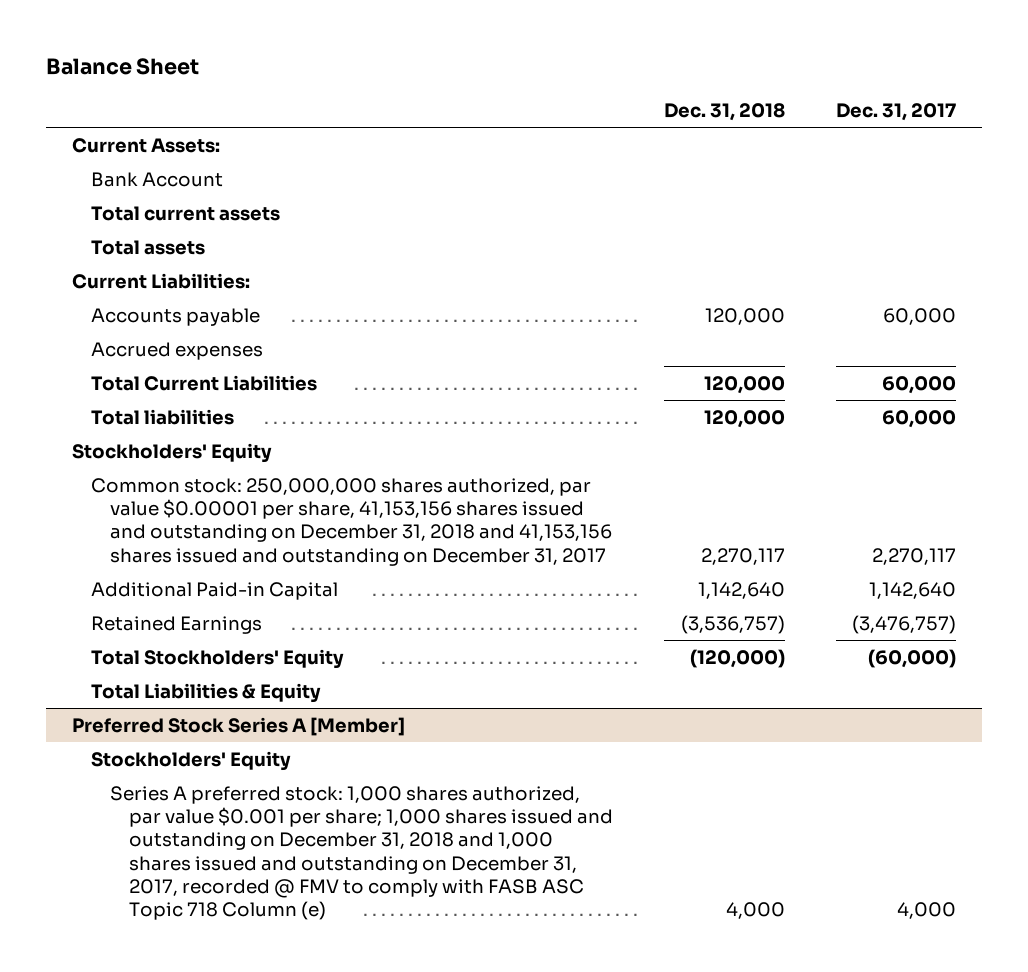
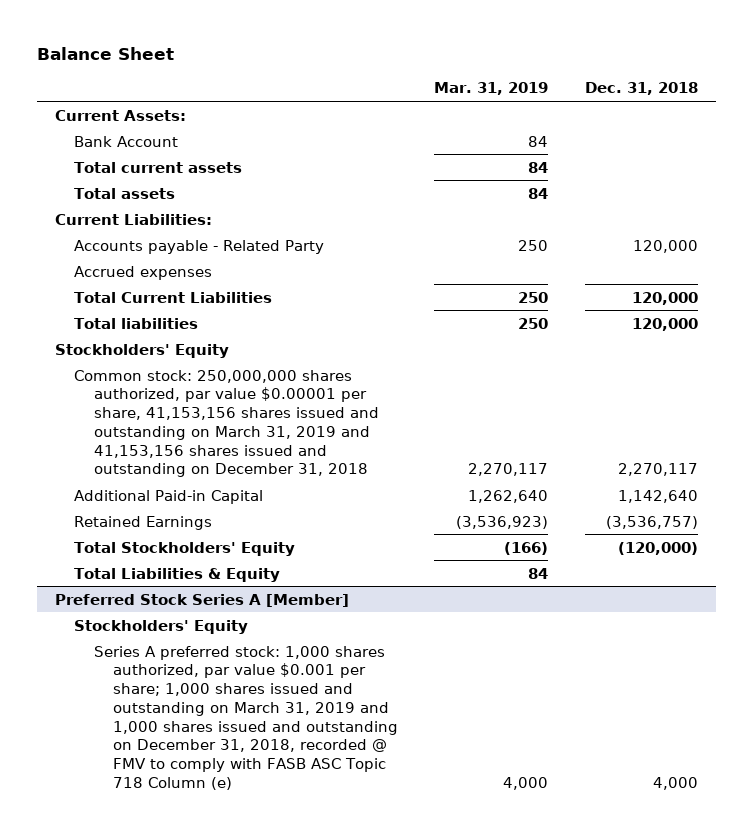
[836,102,957,121] Dec. 31, 2017 -> none
none -> [434,82,549,96] Mar. 31, 2019
[90,307,260,326] Accounts payable -> [74,239,325,254] Accounts payable - Related Party
[90,477,612,566] Common stock: 250,000,000 shares authorized, par value $0.00001 per share, 41,153,156 shares issued and outstanding on December 31, 2018 and 41,153,156 shares issued and outstanding on December 31, 2017 -> [74,369,379,478] Common stock: 250,000,000 shares authorized, par value $0.00001 per share, 41,153,156 shares issued and outstanding on March 31, 2019 and 41,153,156 shares issued and outstanding on December 31, 2018
[109,785,613,921] Series A preferred stock: 1,000 shares authorized, par value $0.001 per share; 1,000 shares issued and outstanding on December 31, 2018 and 1,000 shares issued and outstanding on December 31, 2017, recorded @ FMV to comply with FASB ASC Topic 718 Column (e) -> [93,645,398,790] Series A preferred stock: 1,000 shares authorized, par value $0.001 per share; 1,000 shares issued and outstanding on March 31, 2019 and 1,000 shares issued and outstanding on December 31, 2018, recorded @ FMV to comply with FASB ASC Topic 718 Column (e)

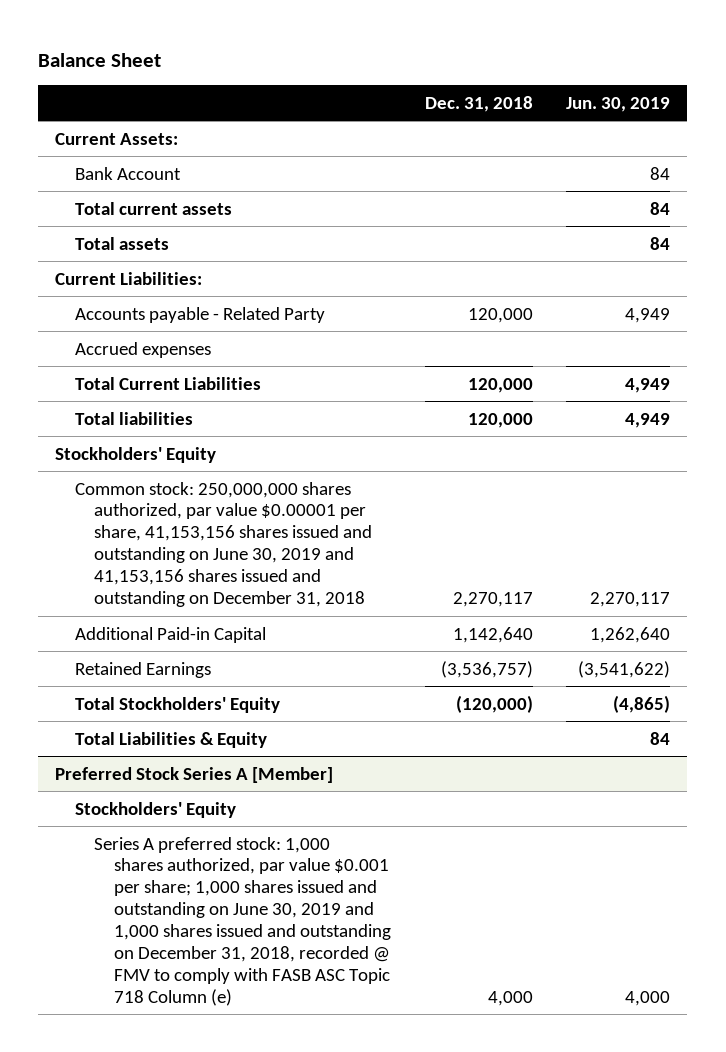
[434,82,549,96] Mar. 31, 2019 -> none
none -> [566,96,671,112] Jun. 30, 2019
[74,369,379,478] Common stock: 250,000,000 shares authorized, par value $0.00001 per share, 41,153,156 shares issued and outstanding on March 31, 2019 and 41,153,156 shares issued and outstanding on December 31, 2018 -> [74,481,373,607] Common stock: 250,000,000 shares authorized, par value $0.00001 per share, 41,153,156 shares issued and outstanding on June 30, 2019 and 41,153,156 shares issued and outstanding on December 31, 2018
[93,645,398,790] Series A preferred stock: 1,000 shares authorized, par value $0.001 per share; 1,000 shares issued and outstanding on March 31, 2019 and 1,000 shares issued and outstanding on December 31, 2018, recorded @ FMV to comply with FASB ASC Topic 718 Column (e) -> [94,836,391,1006] Series A preferred stock: 1,000 shares authorized, par value $0.001 per share; 1,000 shares issued and outstanding on June 30, 2019 and 1,000 shares issued and outstanding on December 31, 2018, recorded @ FMV to comply with FASB ASC Topic 718 Column (e)

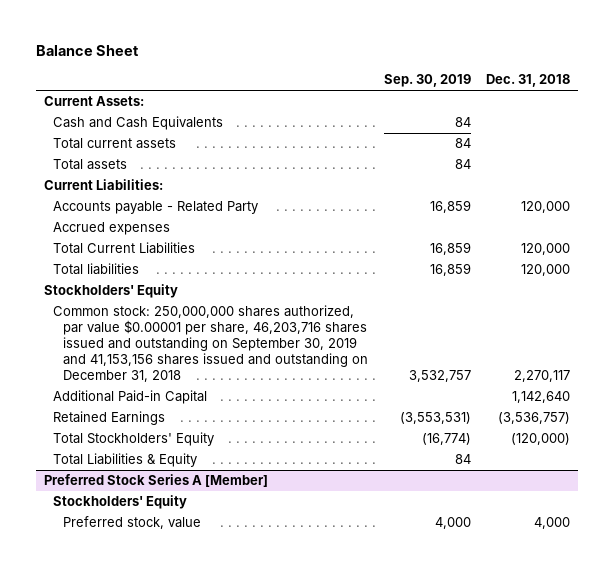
[566,96,671,112] Jun. 30, 2019 -> none
none -> [383,74,471,88] Sep. 30, 2019
[74,166,181,180] Bank Account -> none
none -> [53,116,224,131] Cash and Cash Equivalents
[74,481,373,607] Common stock: 250,000,000 shares authorized, par value $0.00001 per share, 41,153,156 shares issued and outstanding on June 30, 2019 and 41,153,156 shares issued and outstanding on December 31, 2018 -> [53,305,369,383] Common stock: 250,000,000 shares authorized, par value $0.00001 per share, 46,203,716 shares issued and outstanding on September 30, 2019 and 41,153,156 shares issued and outstanding on December 31, 2018
[94,836,391,1006] Series A preferred stock: 1,000 shares authorized, par value $0.001 per share; 1,000 shares issued and outstanding on June 30, 2019 and 1,000 shares issued and outstanding on December 31, 2018, recorded @ FMV to comply with FASB ASC Topic 718 Column (e) -> [63,516,202,530] Preferred stock, value

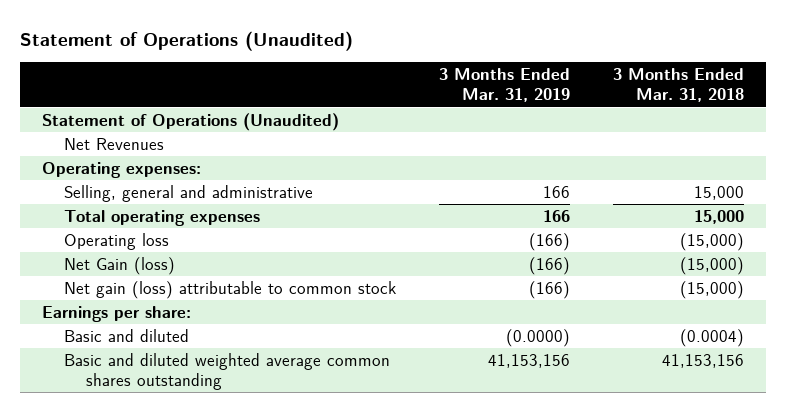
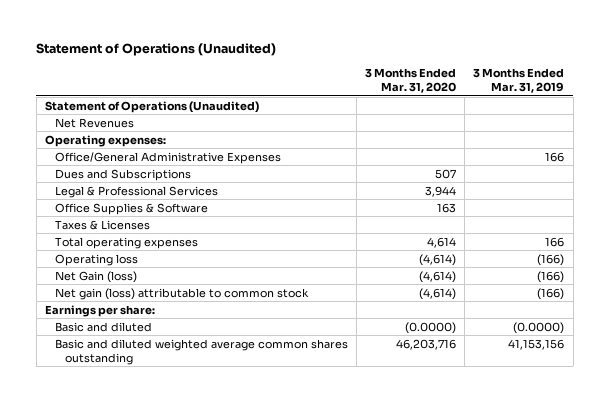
[613,68,745,103] 3 Months Ended Mar. 31, 2018 -> none
none -> [365,68,457,94] 3 Months Ended Mar. 31, 2020
[64,184,314,202] Selling, general and administrative -> [54,151,281,164] Office/General Administrative Expenses
none -> [54,168,191,181] Dues and Subscriptions
none -> [54,185,218,198] Legal & Professional Services
none -> [54,202,208,215] Office Supplies & Software
none -> [54,219,150,230] Taxes & Licenses

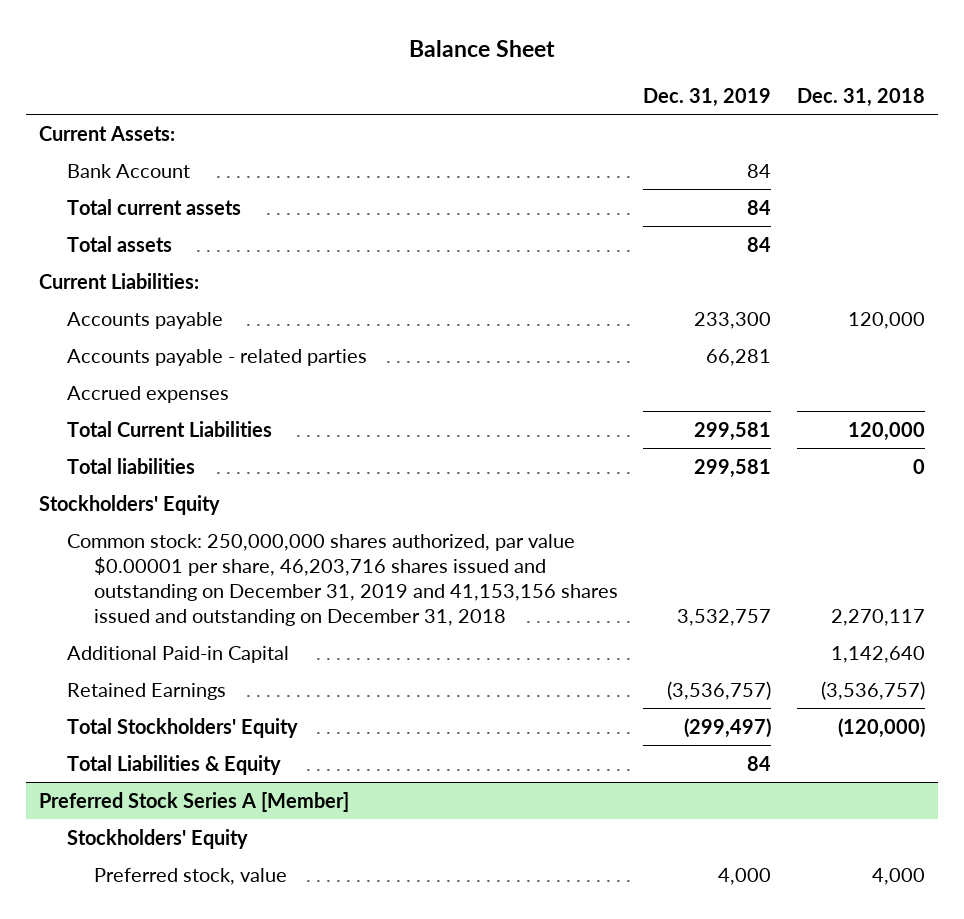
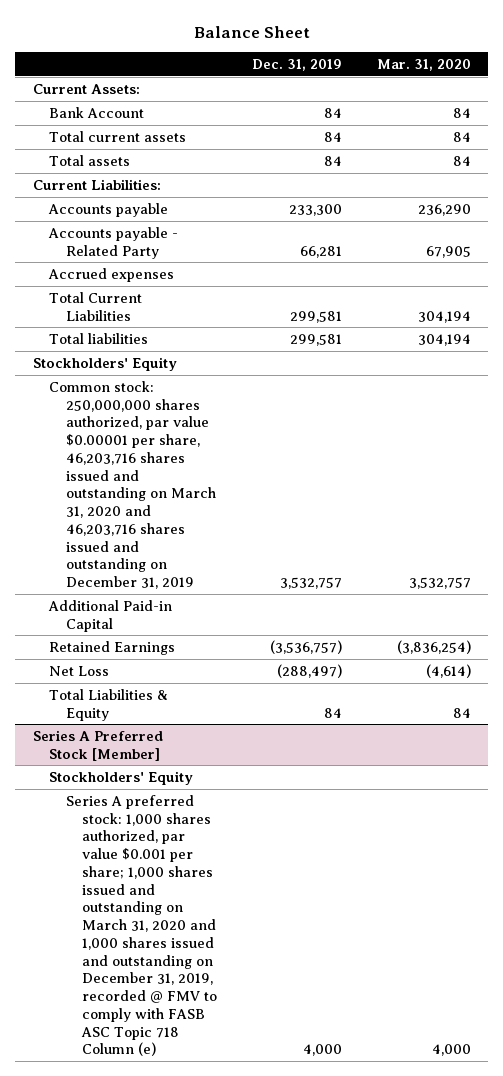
[796,87,925,107] Dec. 31, 2018 -> none
none -> [376,58,471,71] Mar. 31, 2020
[66,348,367,366] Accounts payable - related parties -> [48,226,179,259] Accounts payable - Related Party
[66,533,619,626] Common stock: 250,000,000 shares authorized, par value $0.00001 per share, 46,203,716 shares issued and outstanding on December 31, 2019 and 41,153,156 shares issued and outstanding on December 31, 2018 -> [49,380,216,590] Common stock: 250,000,000 shares authorized, par value $0.00001 per share, 46,203,716 shares issued and outstanding on March 31, 2020 and 46,203,716 shares issued and outstanding on December 31, 2019
[66,717,298,738] Total Stockholders' Equity -> none
none -> [49,665,110,676] Net Loss
[39,791,350,812] Preferred Stock Series A [Member] -> [32,729,163,761] Series A Preferred Stock [Member]
[94,867,288,885] Preferred stock, value -> [65,794,217,1057] Series A preferred stock: 1,000 shares authorized, par value $0.001 per share; 1,000 shares issued and outstanding on March 31, 2020 and 1,000 shares issued and outstanding on December 31, 2019, recorded @ FMV to comply with FASB ASC Topic 718 Column (e)

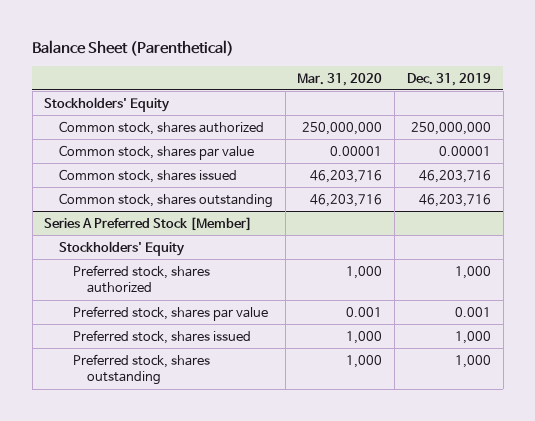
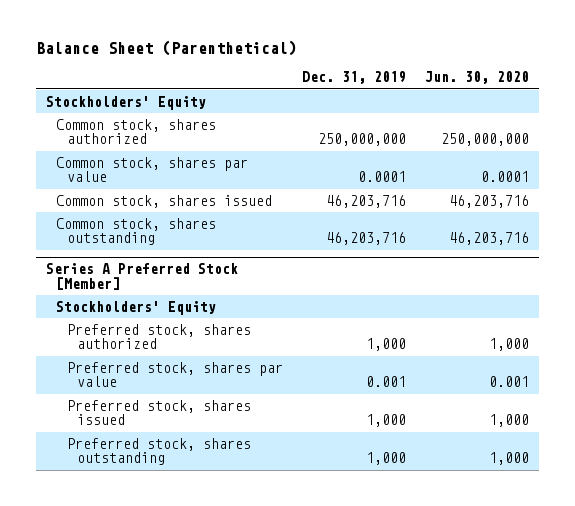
[297,72,383,86] Mar. 31, 2020 -> none
none -> [425,71,530,85] Jun. 30, 2020
[439,145,492,156] 0.00001 -> [358,171,407,183] 0.0001

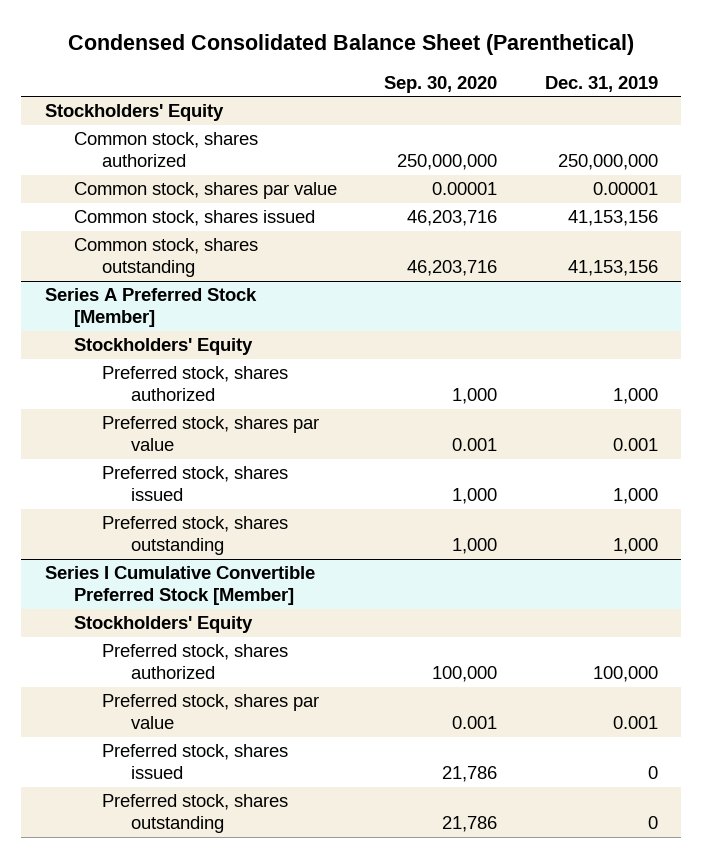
[36,40,298,57] Balance Sheet (Parenthetical) -> [68,33,635,55] Condensed Consolidated Balance Sheet (Parenthetical)
[425,71,530,85] Jun. 30, 2020 -> none
none -> [384,75,498,93] Sep. 30, 2020
[358,171,407,183] 0.0001 -> [592,182,658,196] 0.00001
[326,194,407,208] 46,203,716 -> [567,210,658,227] 41,153,156
[326,232,407,246] 46,203,716 -> [567,260,658,277] 41,153,156
none -> [44,566,315,606] Series I Cumulative Convertible Preferred Stock [Member]
none -> [73,616,253,634] Stockholders' Equity
none -> [102,644,289,680] Preferred stock, shares authorized
none -> [102,694,320,730] Preferred stock, shares par value
none -> [102,744,289,780] Preferred stock, shares issued
none -> [102,794,289,834] Preferred stock, shares outstanding

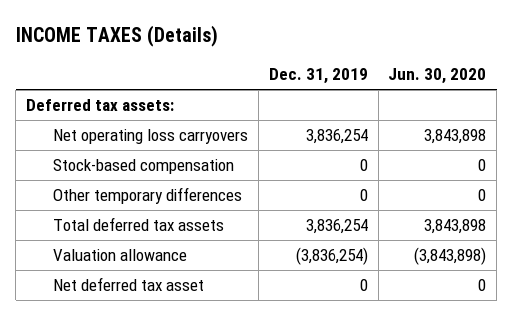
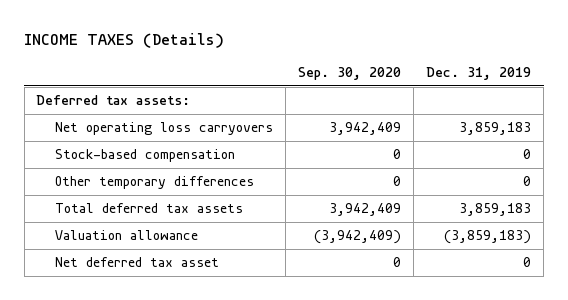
[388,68,487,85] Jun. 30, 2020 -> none
none -> [298,67,402,81] Sep. 30, 2020
[305,128,368,144] 3,836,254 -> [459,122,532,136] 3,859,183
[305,218,368,234] 3,836,254 -> [459,203,532,217] 3,859,183
[295,246,368,265] (3,836,254) -> [444,230,532,245] (3,859,183)

